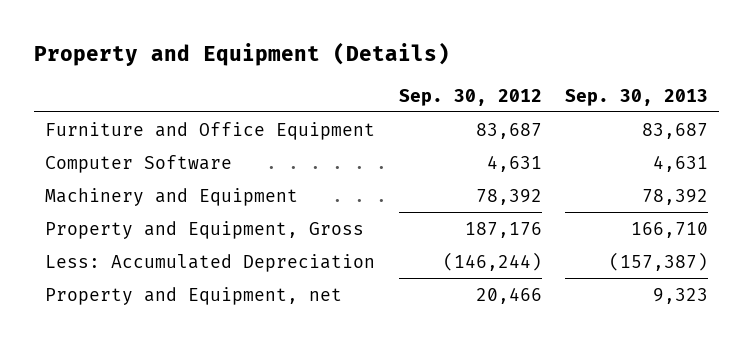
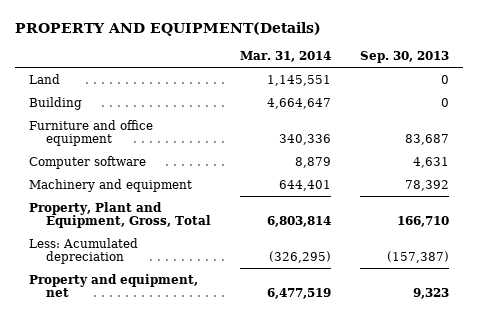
[33,42,450,67] Property and Equipment (Details) -> [14,22,321,37] PROPERTY AND EQUIPMENT(Details)
[398,88,542,106] Sep. 30, 2012 -> none
none -> [239,51,331,63] Mar. 31, 2014
none -> [29,73,61,84] Land
none -> [29,96,83,110] Building
[45,121,376,140] Furniture and Office Equipment -> [29,119,154,147] Furniture and office equipment
[45,154,233,173] Computer Software -> [29,155,147,169] Computer software
[45,187,299,206] Machinery and Equipment -> [29,178,193,192] Machinery and equipment
[45,220,365,239] Property and Equipment, Gross -> [29,201,211,229] Property, Plant and Equipment, Gross, Total
[45,253,376,272] Less: Accumulated Depreciation -> [29,237,139,265] Less: Acumulated depreciation
[45,286,343,305] Property and Equipment, net -> [29,273,199,298] Property and equipment, net

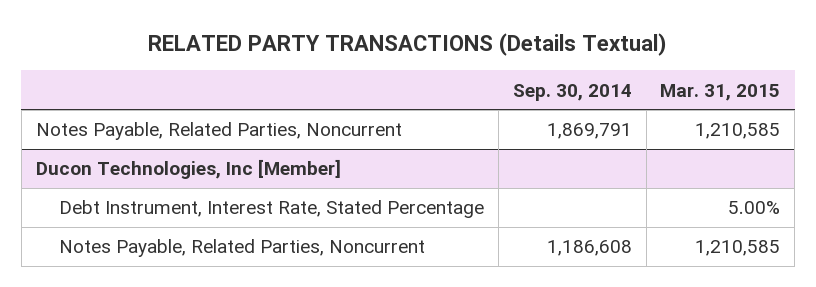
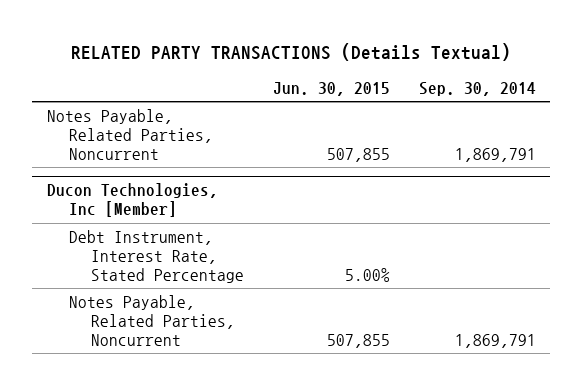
[660,83,781,101] Mar. 31, 2015 -> none
none -> [272,81,390,96] Jun. 30, 2015
[546,240,632,257] 1,186,608 -> [454,333,536,348] 1,869,791

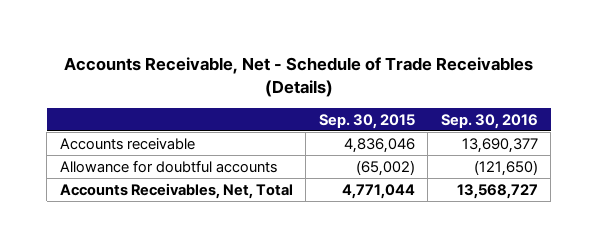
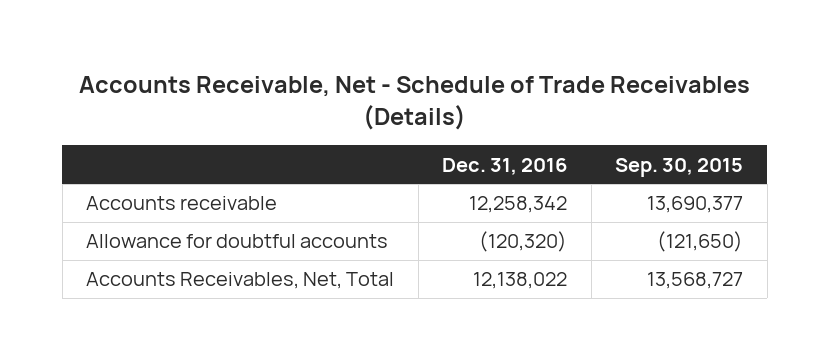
[440,113,538,129] Sep. 30, 2016 -> none
none -> [442,157,568,175] Dec. 31, 2016
[343,137,415,153] 4,836,046 -> [647,196,744,214] 13,690,377
[355,159,415,176] (65,002) -> [657,231,744,253] (121,650)
[341,183,415,199] 4,771,044 -> [647,272,744,290] 13,568,727

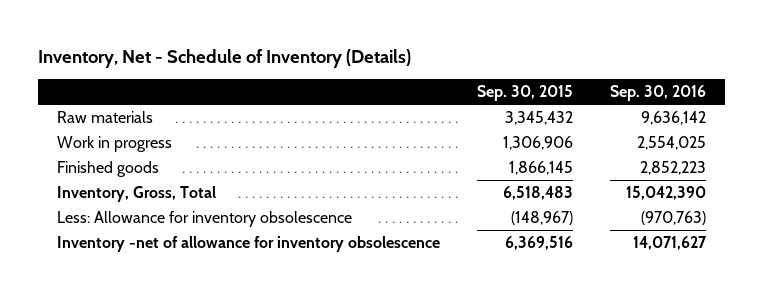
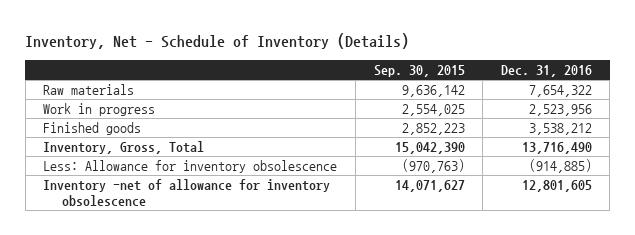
[610,85,707,102] Sep. 30, 2016 -> none
none -> [500,64,592,77] Dec. 31, 2016
[504,111,573,126] 3,345,432 -> [401,84,465,97] 9,636,142
[502,136,573,151] 1,306,906 -> [401,103,465,116] 2,554,025
[508,161,573,176] 1,866,145 -> [401,122,465,135] 2,852,223
[502,186,573,201] 6,518,483 -> [394,141,465,154] 15,042,390
[510,211,573,226] (148,967) -> [401,158,465,173] (970,763)
[504,236,573,251] 6,369,516 -> [394,179,465,192] 14,071,627

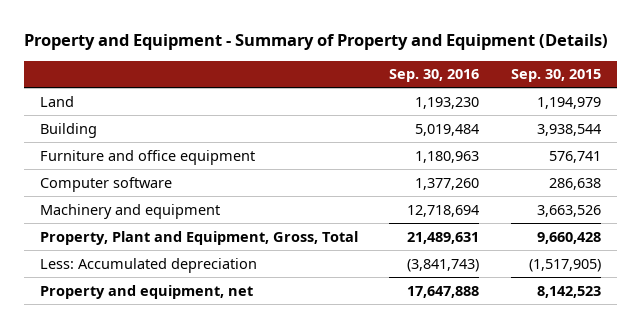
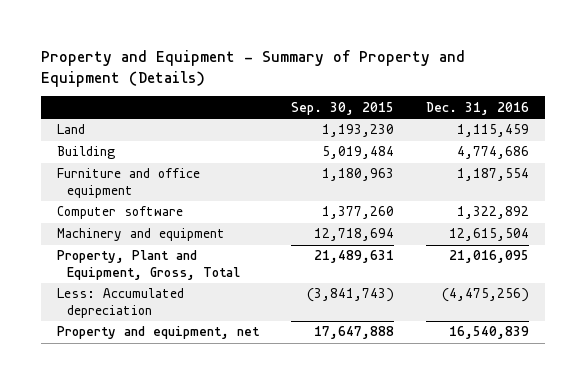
[389,69,480,83] Sep. 30, 2016 -> none
none -> [426,101,530,115] Dec. 31, 2016
[537,96,602,109] 1,194,979 -> [322,124,395,138] 1,193,230
[537,123,602,136] 3,938,544 -> [322,146,395,160] 5,019,484
[549,150,602,163] 576,741 -> [322,168,395,182] 1,180,963
[549,177,602,190] 286,638 -> [322,206,395,220] 1,377,260
[537,204,602,217] 3,663,526 -> [314,228,395,242] 12,718,694
[537,231,602,244] 9,660,428 -> [314,250,395,264] 21,489,631
[529,258,602,272] (1,517,905) -> [307,288,395,303] (3,841,743)
[537,285,602,298] 8,142,523 -> [314,326,395,340] 17,647,888

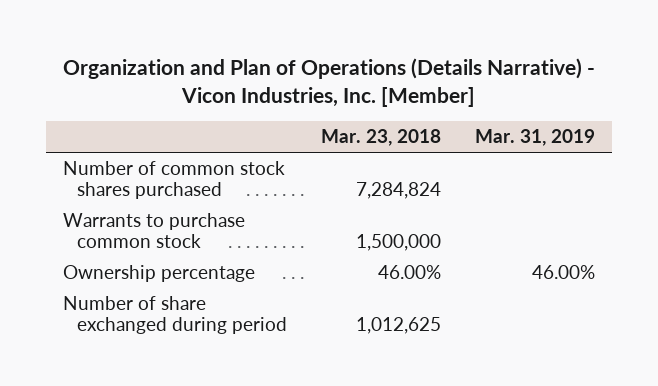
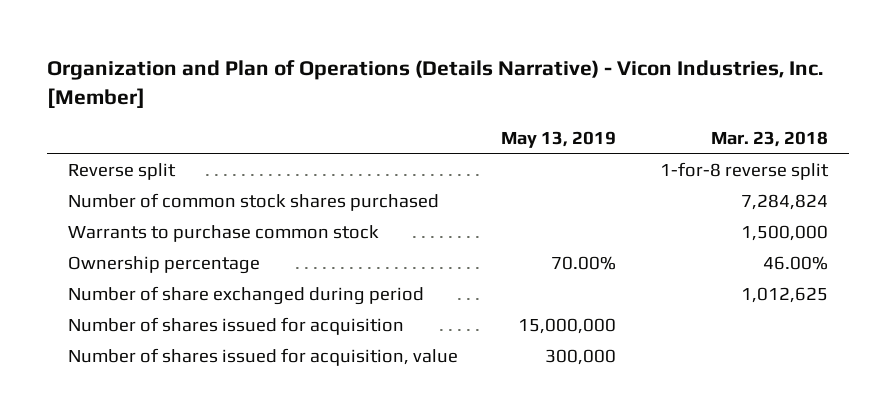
[474,129,595,147] Mar. 31, 2019 -> none
none -> [501,130,617,148] May 13, 2019
none -> [68,162,177,180] Reverse split
none -> [68,316,405,335] Number of shares issued for acquisition
none -> [68,347,459,366] Number of shares issued for acquisition, value

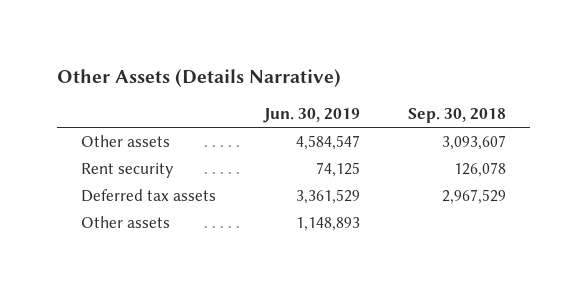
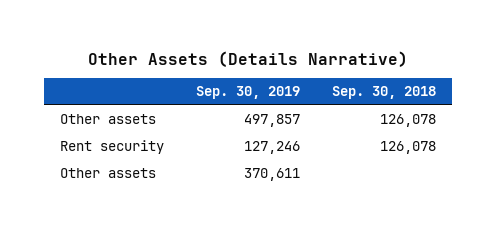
[263,107,361,123] Jun. 30, 2019 -> none
none -> [195,86,300,100] Sep. 30, 2019
[442,135,507,151] 3,093,607 -> [379,114,436,128] 126,078
[80,189,216,203] Deferred tax assets -> none

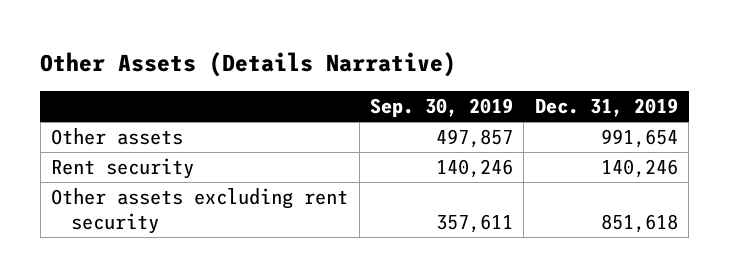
[331,86,436,100] Sep. 30, 2018 -> none
none -> [534,98,678,118] Dec. 31, 2019
[60,168,157,179] Other assets -> none
[243,141,300,155] 127,246 -> [436,159,514,179] 140,246
none -> [51,188,349,234] Other assets excluding rent security

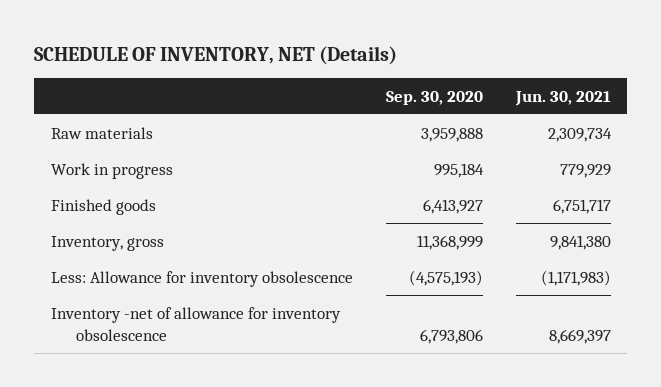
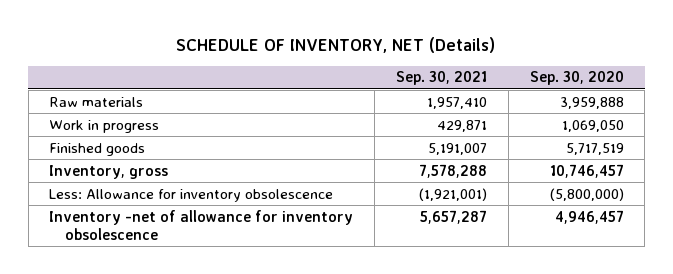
[514,90,611,106] Jun. 30, 2021 -> none
none -> [395,71,487,86] Sep. 30, 2021
[433,162,484,178] 995,184 -> [561,119,624,132] 1,069,050
[422,198,483,214] 6,413,927 -> [565,142,624,155] 5,717,519
[416,234,483,250] 11,368,999 -> [549,163,624,178] 10,746,457
[408,269,483,286] (4,575,193) -> [549,187,624,201] (5,800,000)
[419,328,483,344] 6,793,806 -> [554,209,624,224] 4,946,457

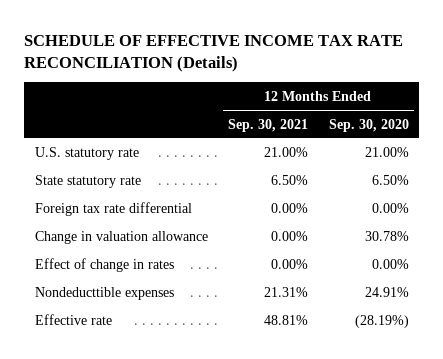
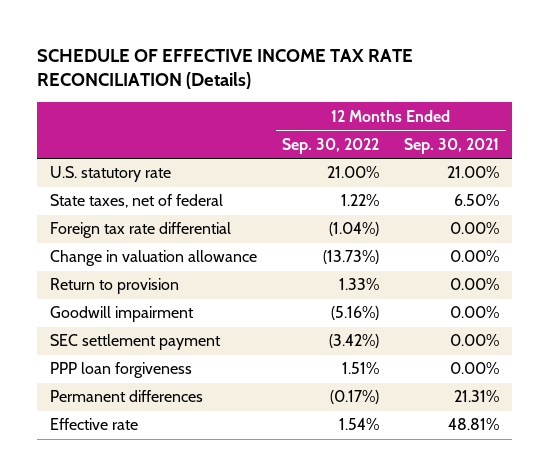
[328,118,409,132] Sep. 30, 2020 -> none
none -> [282,137,380,154] Sep. 30, 2022
[34,175,141,189] State statutory rate -> [49,194,223,209] State taxes, net of federal
[34,258,174,273] Effect of change in rates -> none
none -> [49,278,179,295] Return to provision
none -> [49,306,194,323] Goodwill impairment
none -> [49,334,221,351] SEC settlement payment
none -> [49,362,192,379] PPP loan forgiveness
[34,287,174,301] Nondeducttible expenses -> [49,390,203,403] Permanent differences

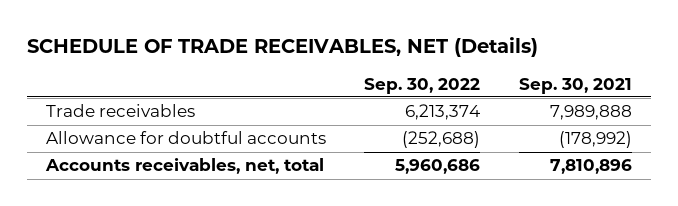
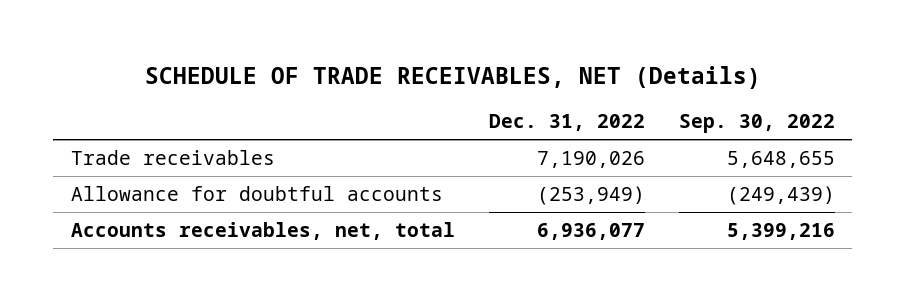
[518,77,632,94] Sep. 30, 2021 -> none
none -> [488,114,645,132] Dec. 31, 2022
[405,104,481,121] 6,213,374 -> [726,150,835,168] 5,648,655
[402,131,481,149] (252,688) -> [726,185,835,205] (249,439)
[395,159,481,175] 5,960,686 -> [726,222,835,240] 5,399,216

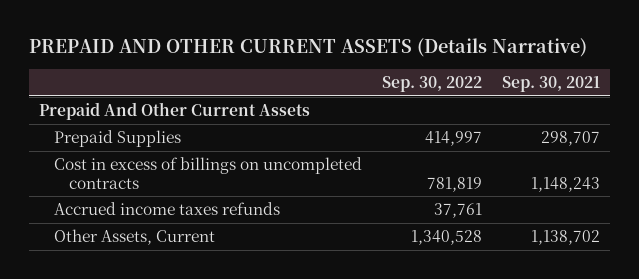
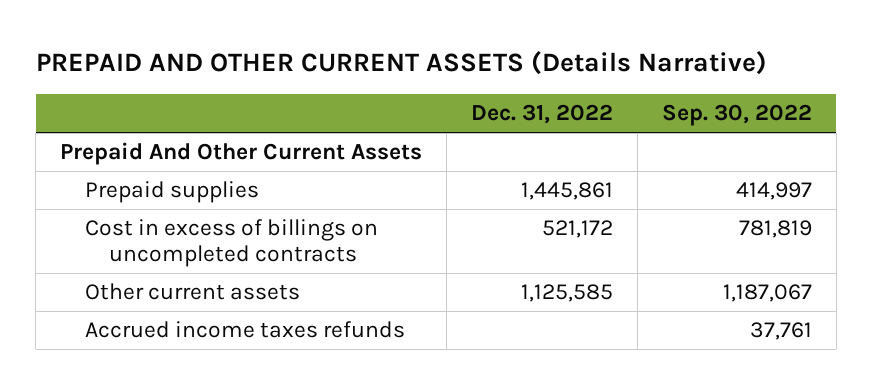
[501,75,600,92] Sep. 30, 2021 -> none
none -> [471,104,614,125] Dec. 31, 2022
[53,130,181,148] Prepaid Supplies -> [84,181,259,204] Prepaid supplies
none -> [84,283,300,301] Other current assets
[53,229,215,246] Other Assets, Current -> none

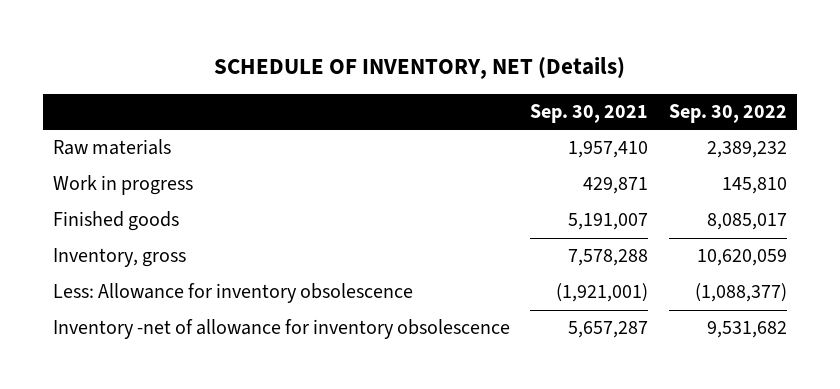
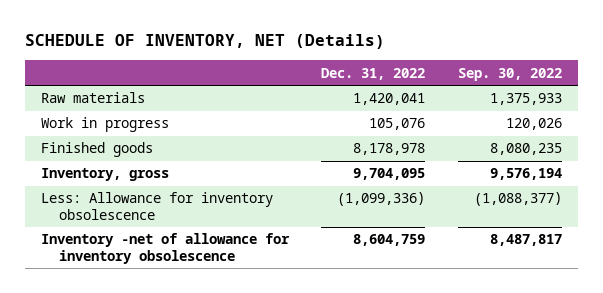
[530,103,649,123] Sep. 30, 2021 -> none
none -> [321,67,426,80] Dec. 31, 2022
[706,141,787,159] 2,389,232 -> [489,93,562,106] 1,375,933
[721,177,787,195] 145,810 -> [505,118,562,131] 120,026
[706,213,787,231] 8,085,017 -> [489,143,562,156] 8,080,235
[696,249,787,267] 10,620,059 -> [489,168,562,181] 9,576,194
[706,321,787,339] 9,531,682 -> [489,234,562,247] 8,487,817

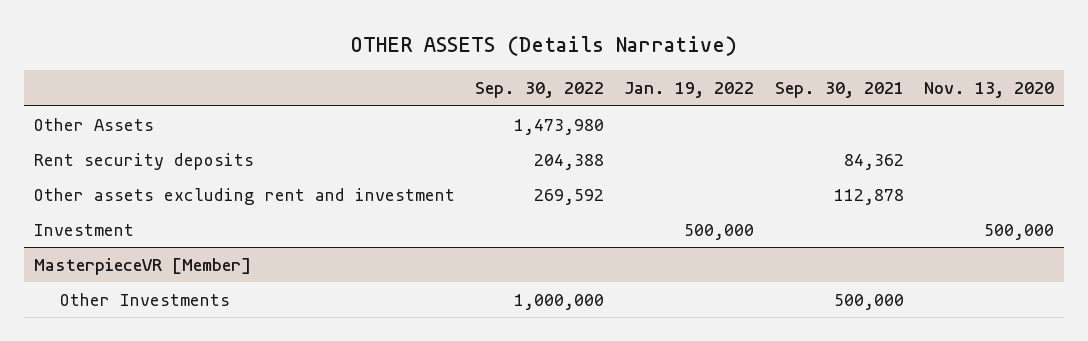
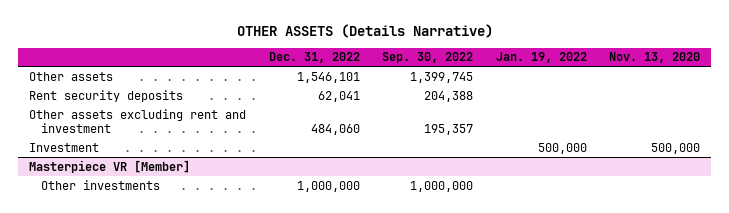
[774,82,904,99] Sep. 30, 2021 -> none
none -> [268,52,360,64] Dec. 31, 2022
[33,118,154,132] Other Assets -> [29,71,114,81] Other assets
[514,119,605,136] 1,473,980 -> [410,71,474,83] 1,399,745
[534,189,605,206] 269,592 -> [424,123,474,135] 195,357
[33,258,251,276] MasterpieceVR [Member] -> [29,159,191,173] Masterpiece VR [Member]
[60,293,231,307] Other Investments -> [40,179,160,190] Other investments

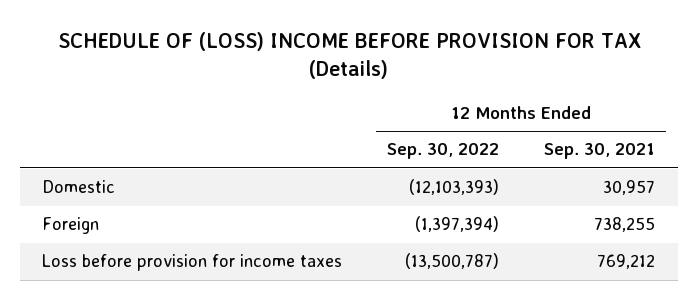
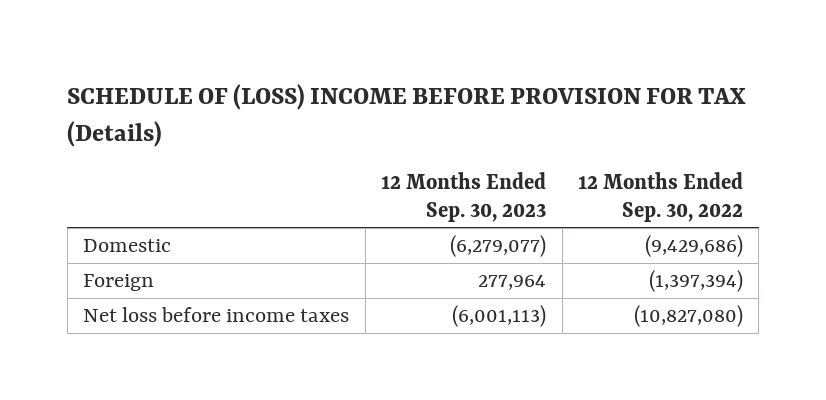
[544,143,656,160] Sep. 30, 2021 -> none
none -> [381,171,547,222] 12 Months Ended Sep. 30, 2023
[409,179,500,196] (12,103,393) -> [645,235,744,258] (9,429,686)
[42,254,343,272] Loss before provision for income taxes -> [83,307,350,323] Net loss before income taxes
[405,253,500,270] (13,500,787) -> [634,305,744,328] (10,827,080)

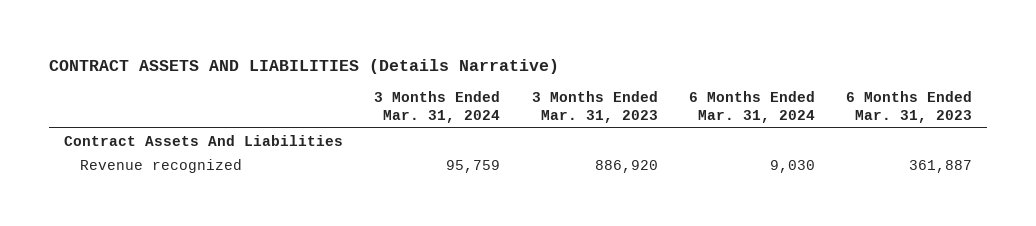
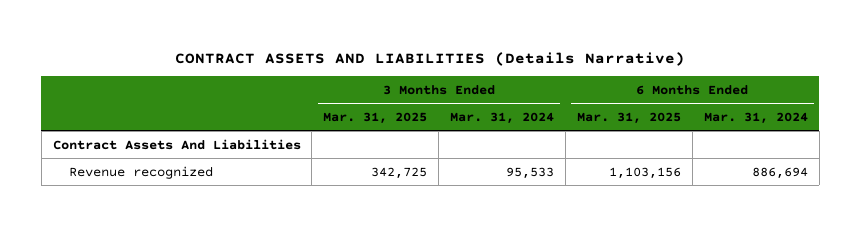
[531,91,658,124] 3 Months Ended Mar. 31, 2023 -> none
[845,91,972,124] 6 Months Ended Mar. 31, 2023 -> none
none -> [323,111,428,124] Mar. 31, 2025
none -> [577,111,682,124] Mar. 31, 2025
[446,159,501,173] 95,759 -> [506,166,555,179] 95,533
[769,159,815,173] 9,030 -> [751,166,808,179] 886,694

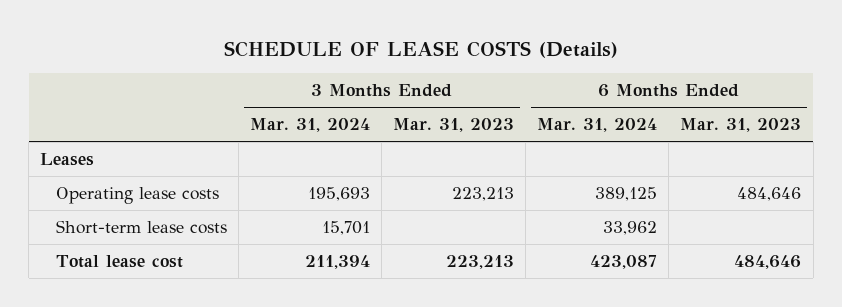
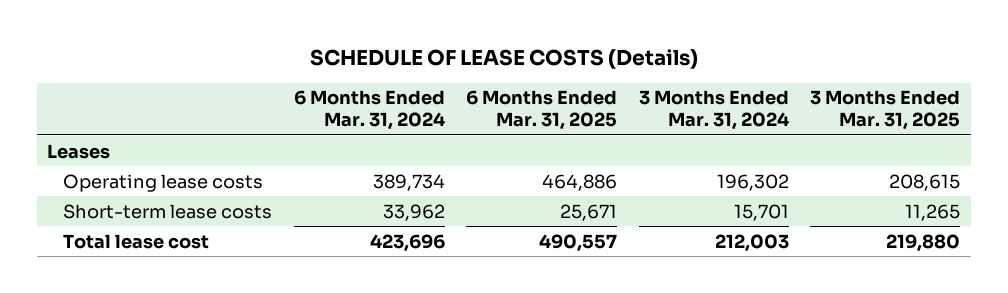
[393,118,515,133] Mar. 31, 2023 -> none
[680,118,802,133] Mar. 31, 2023 -> none
none -> [466,90,618,131] 6 Months Ended Mar. 31, 2025
none -> [810,90,961,131] 3 Months Ended Mar. 31, 2025
[307,187,370,202] 195,693 -> [716,173,789,191] 196,302
[595,187,658,202] 389,125 -> [372,173,445,191] 389,734
[304,255,370,270] 211,394 -> [714,233,789,252] 212,003
[590,255,658,270] 423,087 -> [369,233,445,252] 423,696

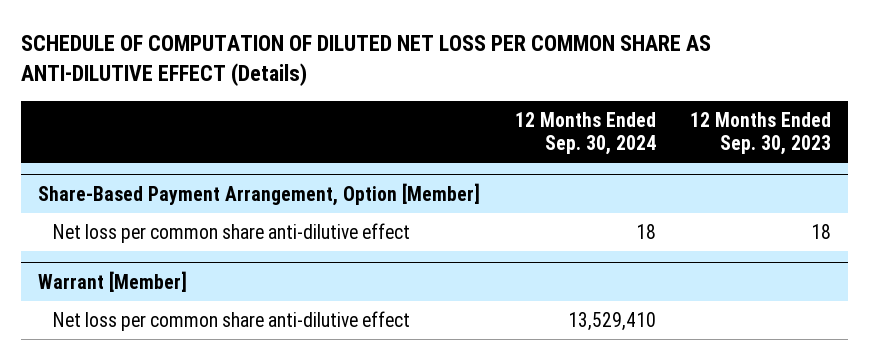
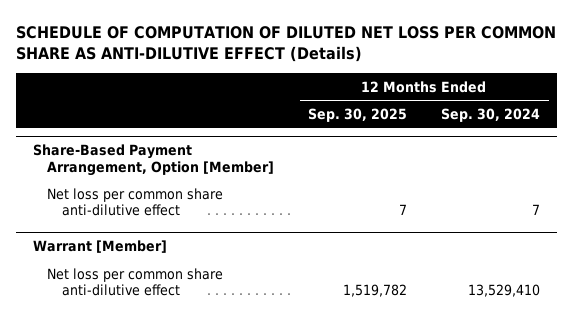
[689,111,831,155] 12 Months Ended Sep. 30, 2023 -> none
none -> [308,107,408,122] Sep. 30, 2025
[635,224,656,240] 18 -> [532,204,541,216] 7

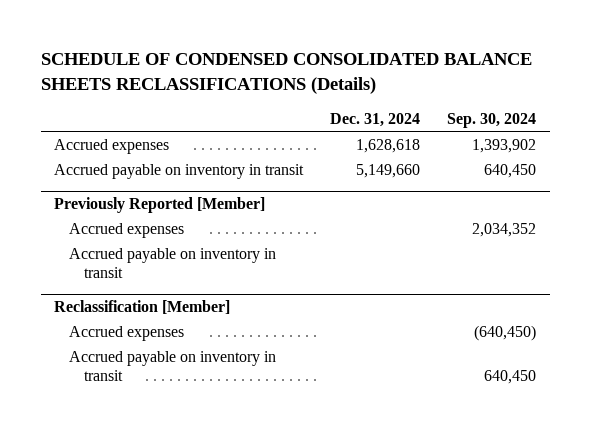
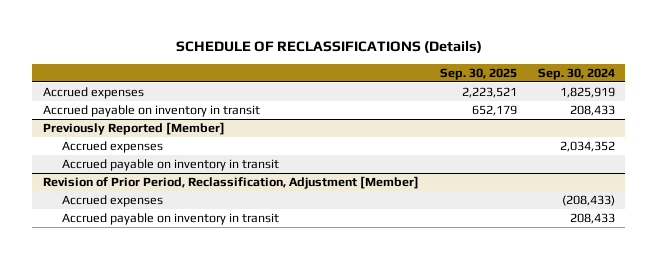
[40,53,532,95] SCHEDULE OF CONDENSED CONSOLIDATED BALANCE SHEETS RECLASSIFICATIONS (Details) -> [175,40,482,54] SCHEDULE OF RECLASSIFICATIONS (Details)
[330,112,421,127] Dec. 31, 2024 -> none
none -> [439,67,517,80] Sep. 30, 2025
[472,138,537,153] 1,393,902 -> [559,87,615,99] 1,825,919
[484,163,537,178] 640,450 -> [569,105,615,117] 208,433
[54,300,231,315] Reclassification [Member] -> none
none -> [42,176,419,190] Revision of Prior Period, Reclassification, Adjustment [Member]
[474,324,537,341] (640,450) -> [561,195,615,207] (208,433)
[484,369,537,384] 640,450 -> [569,213,615,225] 208,433

